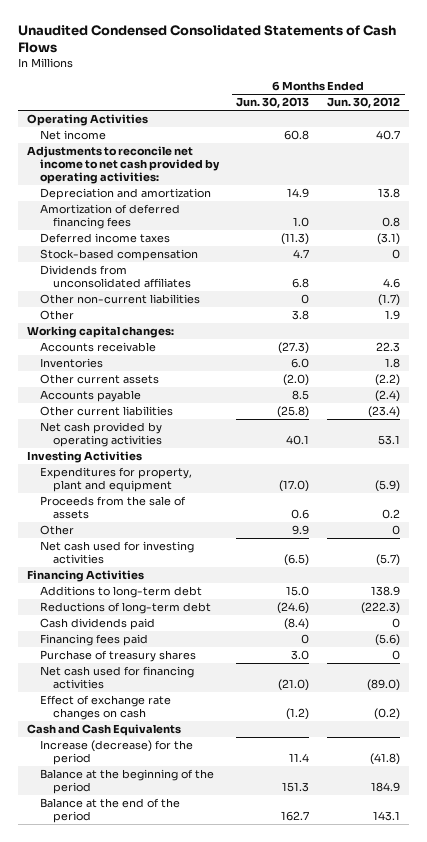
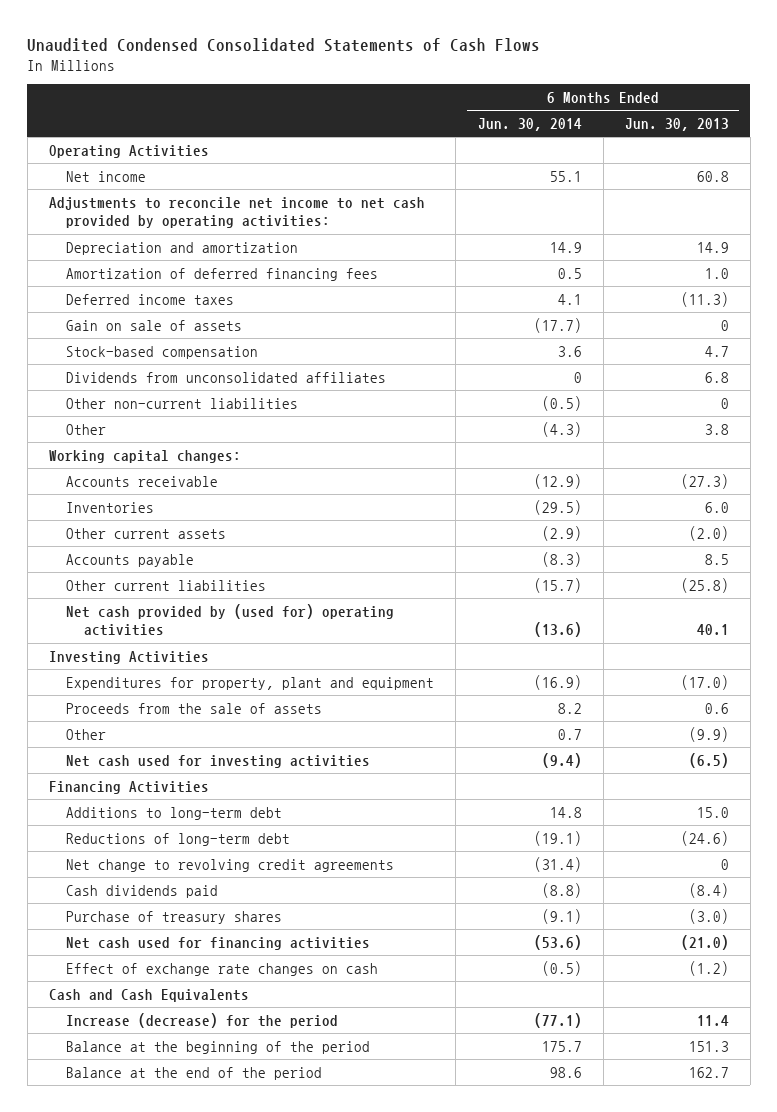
[327,97,401,109] Jun. 30, 2012 -> none
none -> [477,118,582,132] Jun. 30, 2014
none -> [66,319,243,331] Gain on sale of assets
[39,422,162,448] Net cash provided by operating activities -> [66,603,395,637] Net cash provided by (used for) operating activities
[292,525,310,536] 9.9 -> [688,726,729,742] (9.9)
none -> [66,858,395,872] Net change to revolving credit agreements
[39,634,148,647] Financing fees paid -> none
[291,650,310,661] 3.0 -> [688,908,729,924] (3.0)

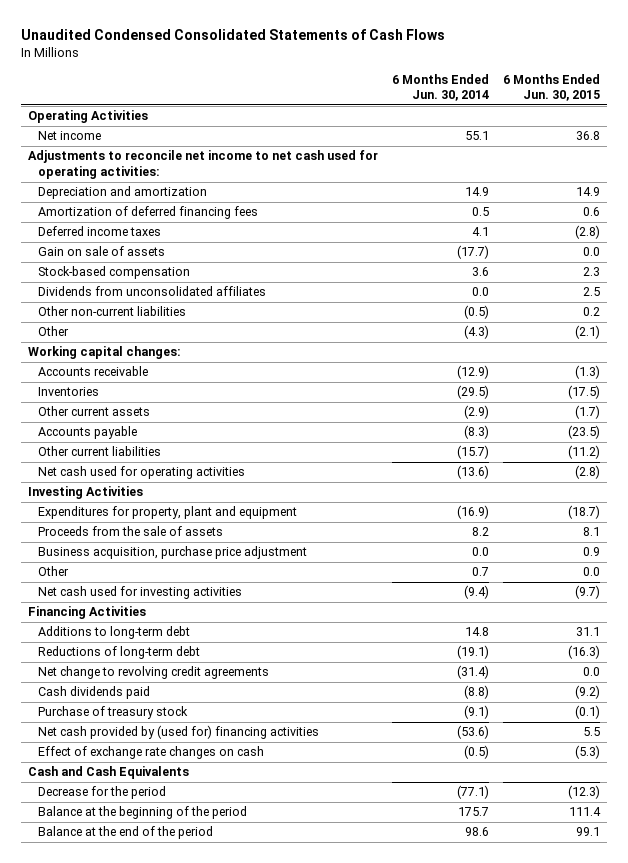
[624,118,729,132] Jun. 30, 2013 -> none
none -> [503,73,601,102] 6 Months Ended Jun. 30, 2015
[48,196,425,229] Adjustments to reconcile net income to net cash provided by operating activities: -> [28,150,379,179] Adjustments to reconcile net income to net cash used for operating activities:
[573,371,582,383] 0 -> [472,287,490,297] 0.0
[66,603,395,637] Net cash provided by (used for) operating activities -> [38,466,246,480] Net cash used for operating activities
none -> [38,546,308,560] Business acquisition, purchase price adjustment
[66,910,283,924] Purchase of treasury shares -> [38,706,189,720] Purchase of treasury stock
[66,936,371,950] Net cash used for financing activities -> [38,725,320,740] Net cash provided by (used for) financing activities
[66,1012,339,1028] Increase (decrease) for the period -> [38,786,167,800] Decrease for the period

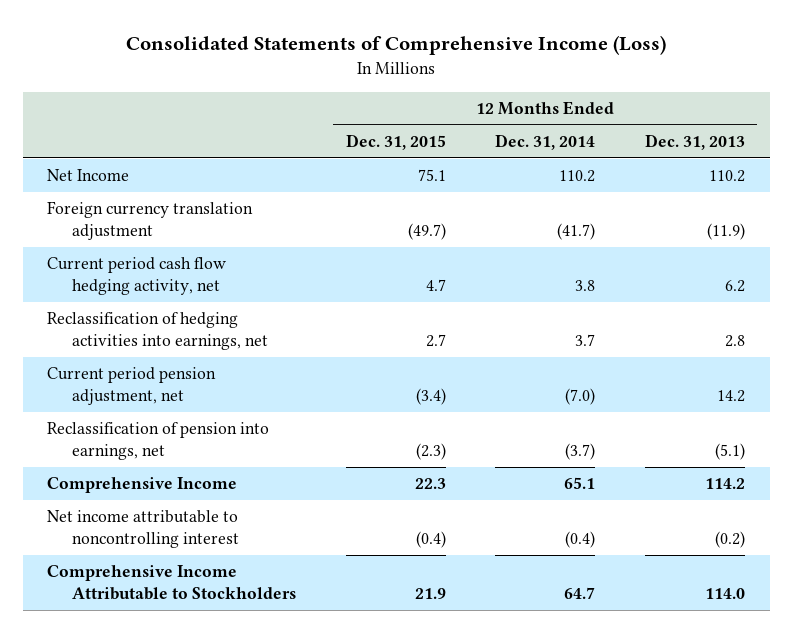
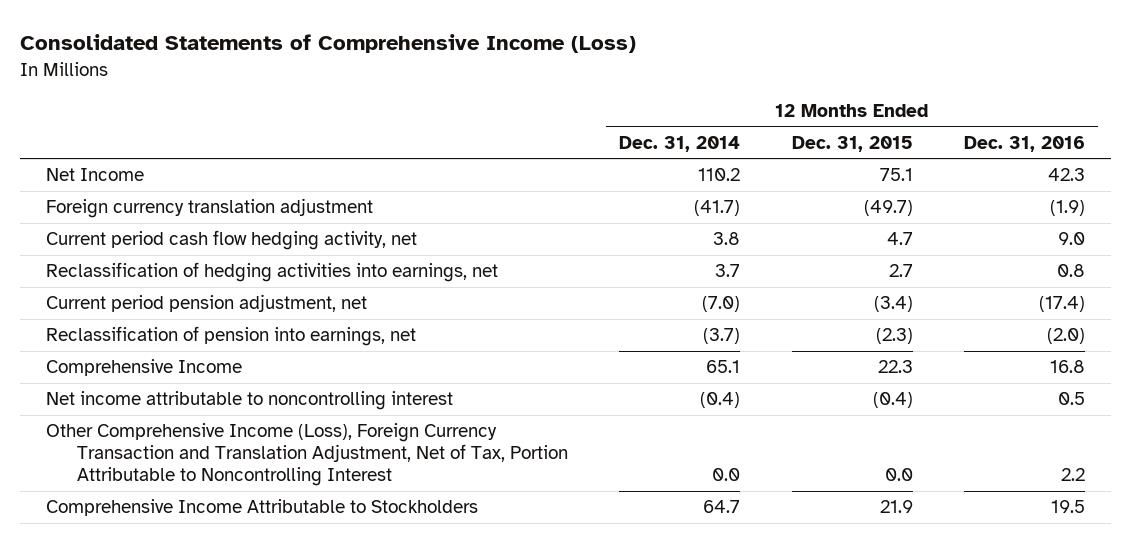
[644,133,745,150] Dec. 31, 2013 -> none
none -> [964,135,1086,152] Dec. 31, 2016
none -> [46,423,568,487] Other Comprehensive Income (Loss), Foreign Currency Transaction and Translation Adjustment, Net of Tax, Portion Attributable to Noncontrolling Interest

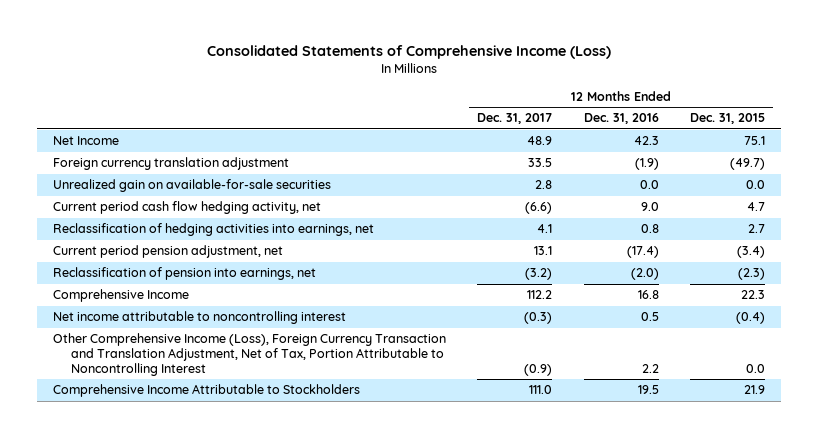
[619,135,741,152] Dec. 31, 2014 -> none
none -> [477,113,553,125] Dec. 31, 2017
none -> [52,179,331,193] Unrealized gain on available-for-sale securities

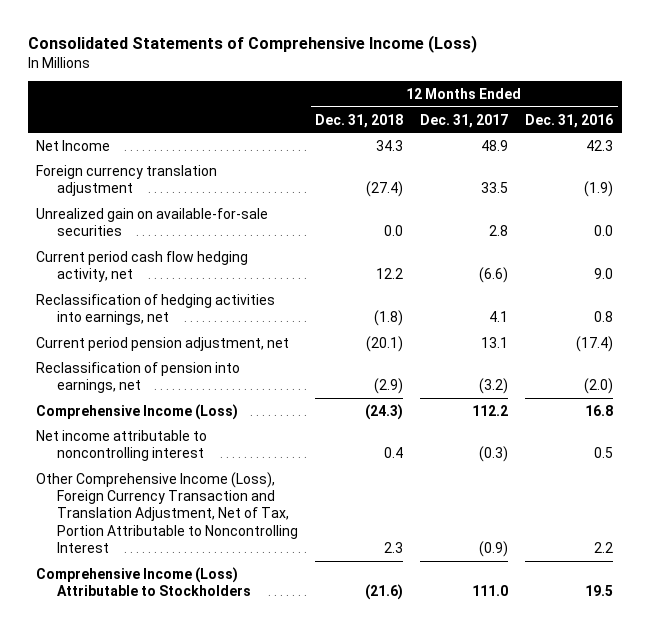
[689,113,765,125] Dec. 31, 2015 -> none
none -> [315,113,404,128] Dec. 31, 2018
[52,289,189,303] Comprehensive Income -> [36,403,239,420] Comprehensive Income (Loss)
[52,384,360,398] Comprehensive Income Attributable to Stockholders -> [36,566,252,596] Comprehensive Income (Loss) Attributable to Stockholders

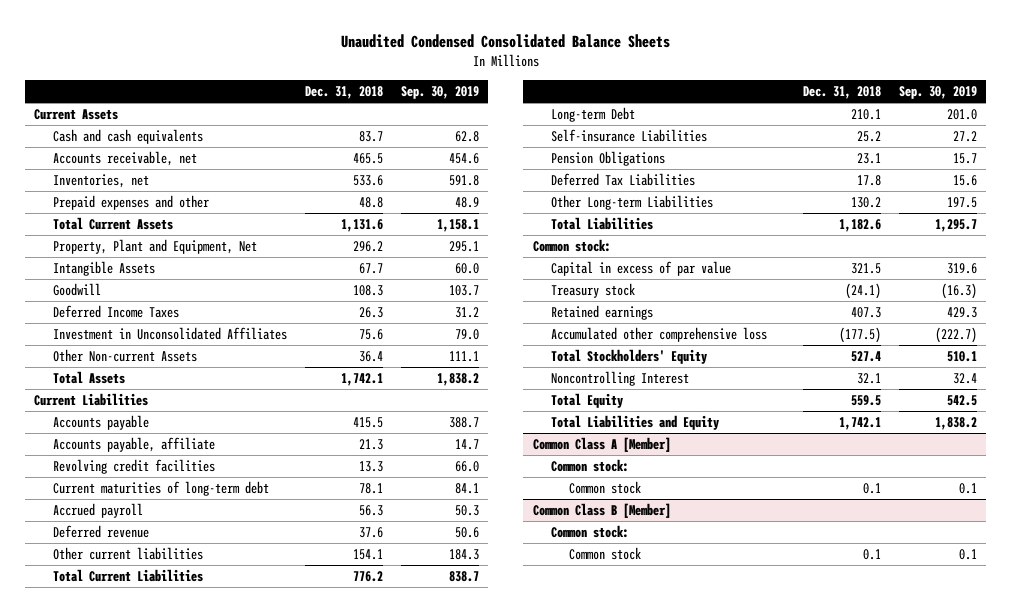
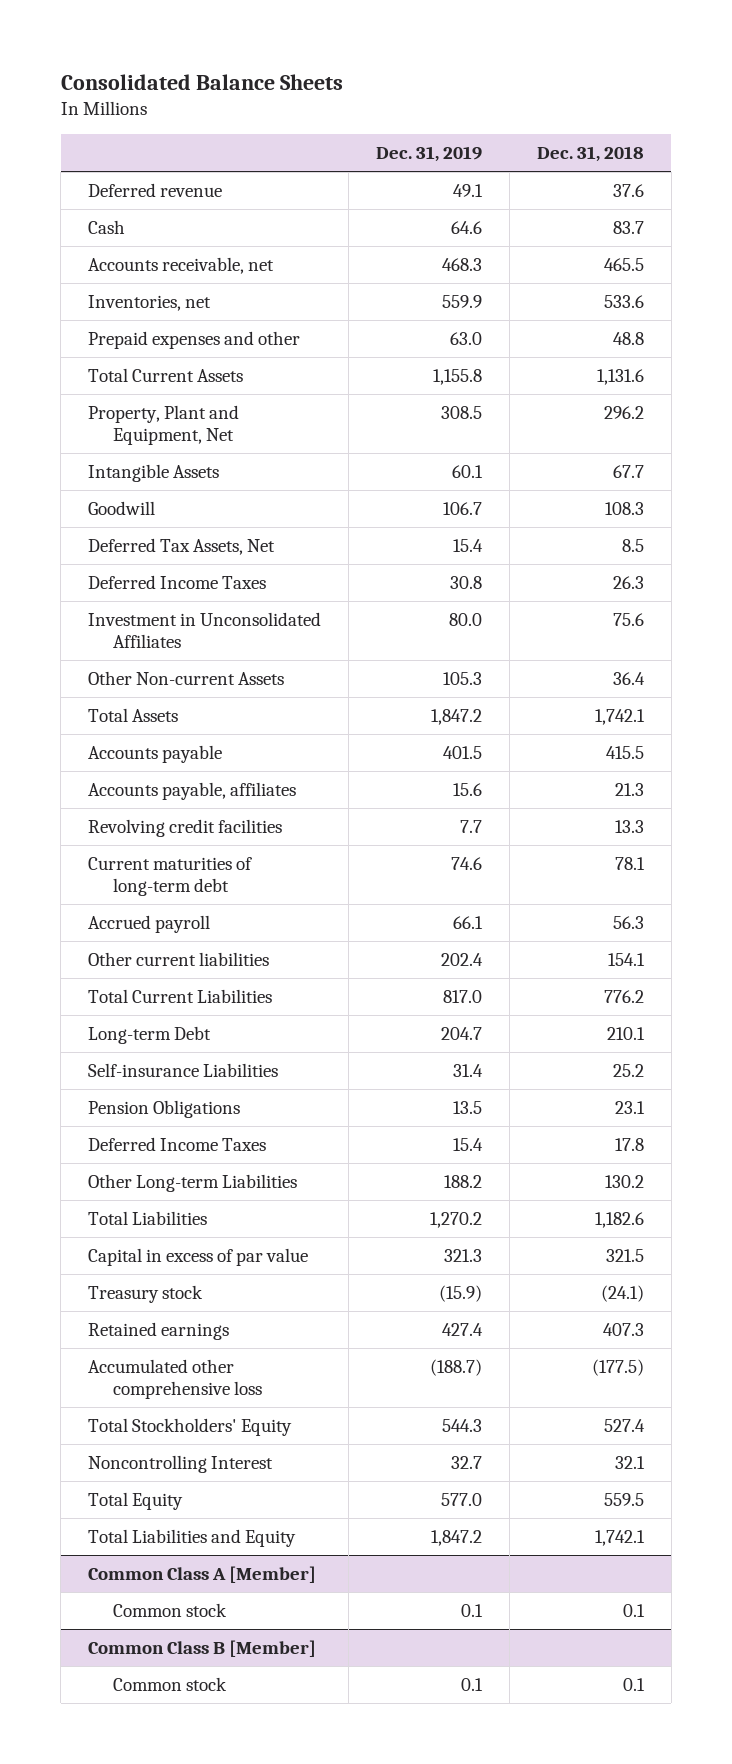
[340,34,670,49] Unaudited Condensed Consolidated Balance Sheets -> [60,74,343,91] Consolidated Balance Sheets
[401,86,480,100] Sep. 30, 2019 -> none
none -> [376,145,483,162] Dec. 31, 2019
[34,108,119,120] Current Assets -> none
[52,524,149,538] Deferred revenue -> [88,182,223,197] Deferred revenue
[52,128,203,144] Cash and cash equivalents -> [88,219,126,234] Cash
none -> [88,537,276,555] Deferred Tax Assets, Net
[34,392,149,406] Current Liabilities -> none
[52,436,215,452] Accounts payable, affiliate -> [88,781,297,800] Accounts payable, affiliates
[550,172,695,186] Deferred Tax Liabilities -> [88,1136,267,1151] Deferred Income Taxes
[532,238,611,252] Common stock: -> none
[550,458,629,472] Common stock: -> none
[550,524,629,538] Common stock: -> none

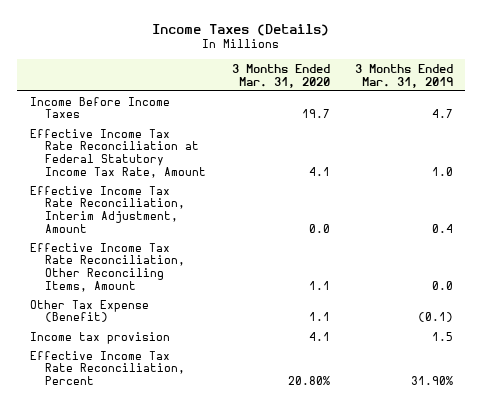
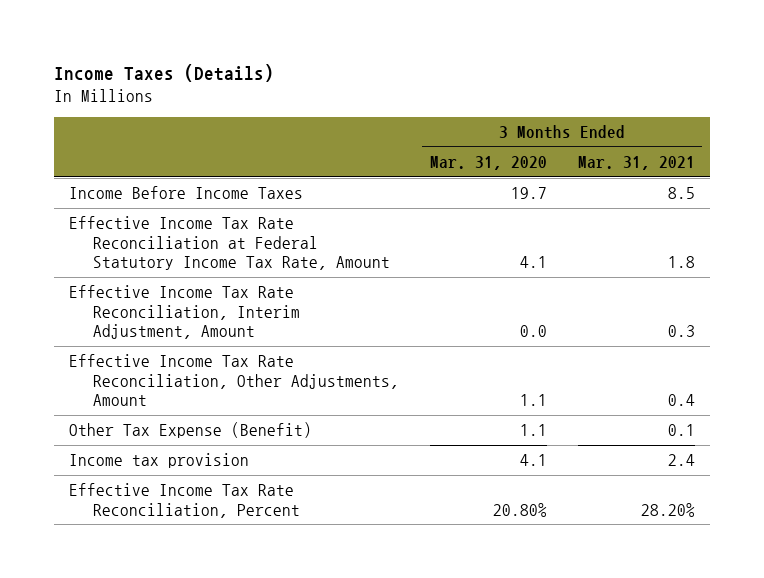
[354,63,453,88] 3 Months Ended Mar. 31, 2019 -> none
none -> [577,156,695,171] Mar. 31, 2021
[29,242,186,292] Effective Income Tax Rate Reconciliation, Other Reconciling Items, Amount -> [69,354,400,406] Effective Income Tax Rate Reconciliation, Other Adjustments, Amount

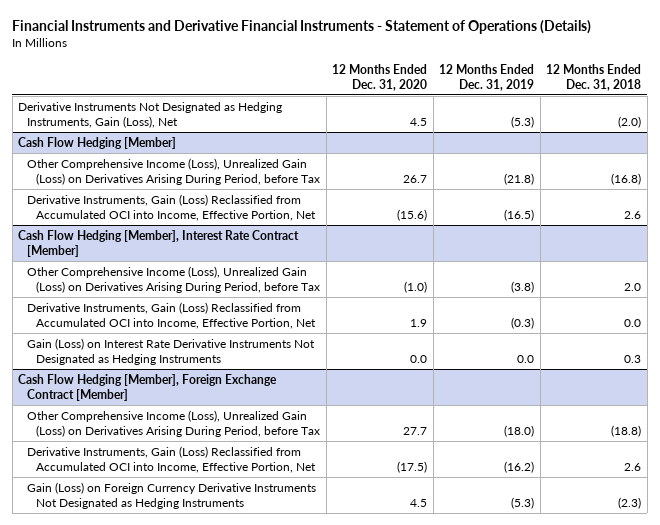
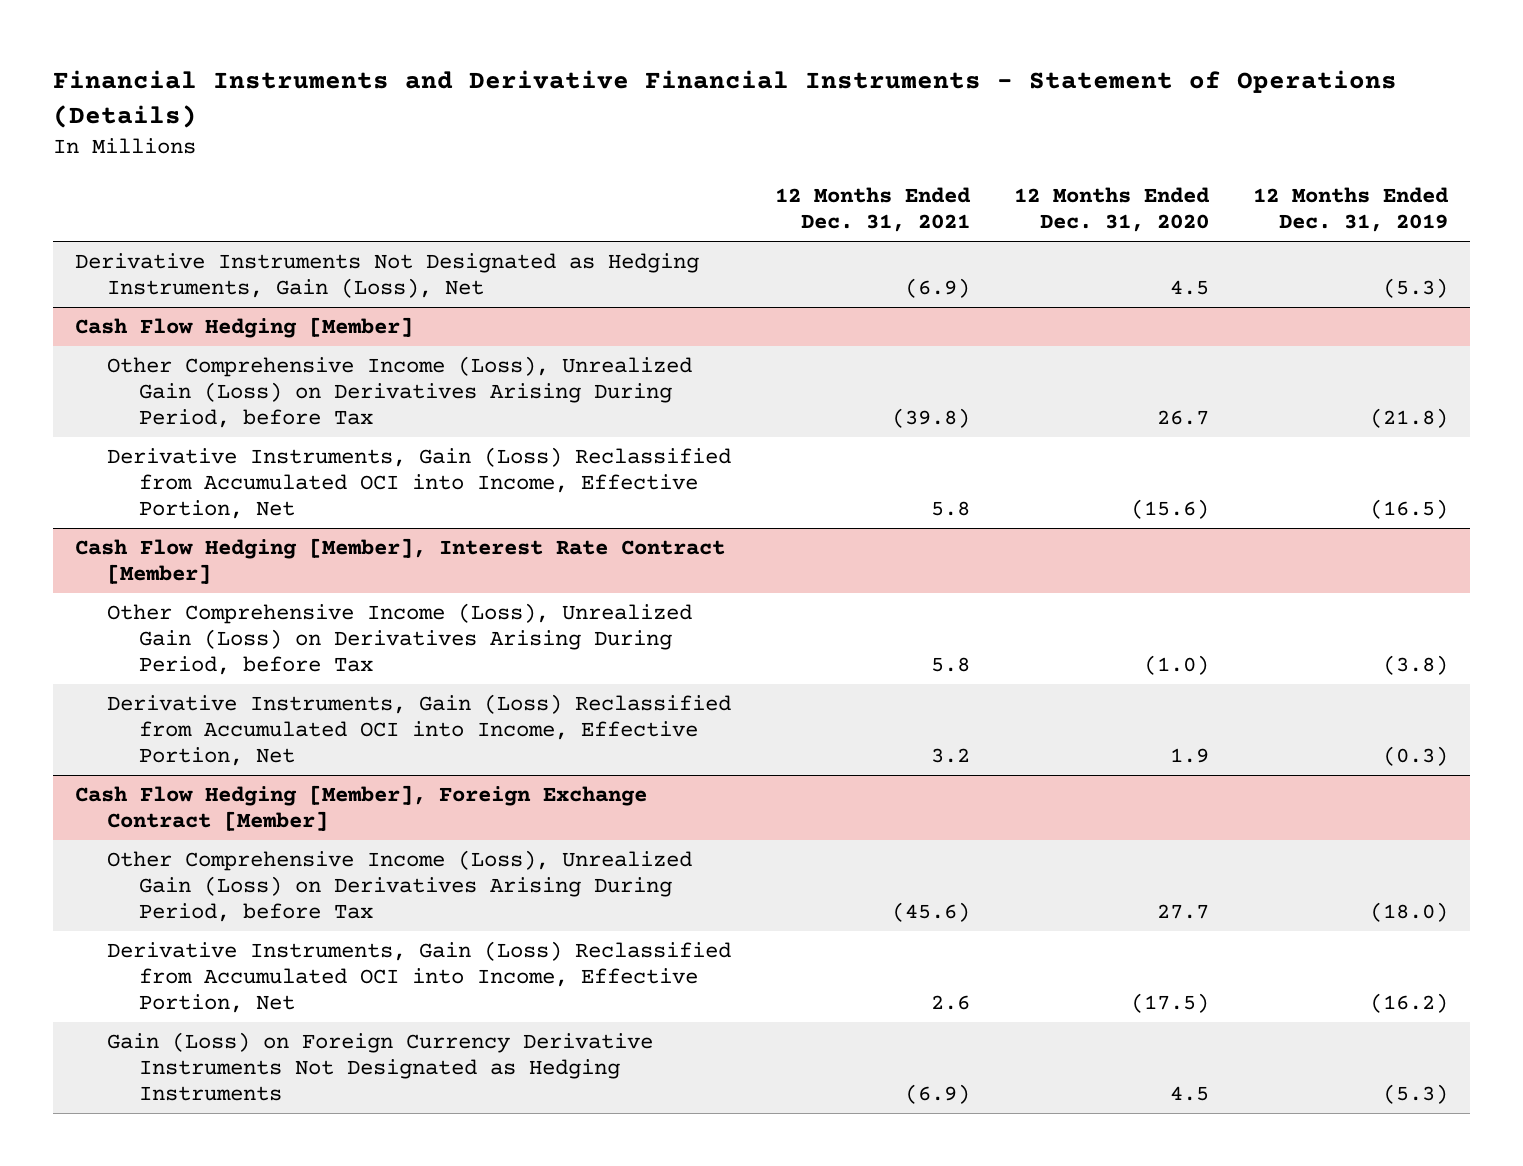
[546,63,642,91] 12 Months Ended Dec. 31, 2018 -> none
none -> [774,187,971,233] 12 Months Ended Dec. 31, 2021
[27,337,316,365] Gain (Loss) on Interest Rate Derivative Instruments Not Designated as Hedging Instruments -> none

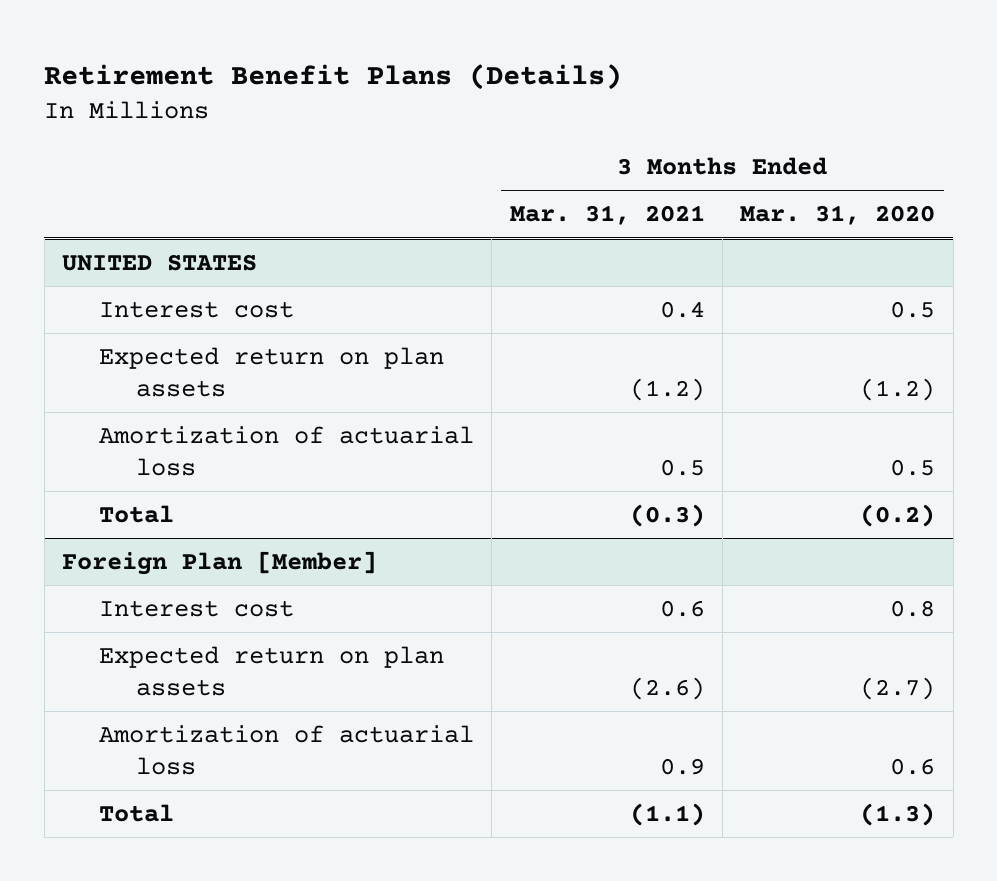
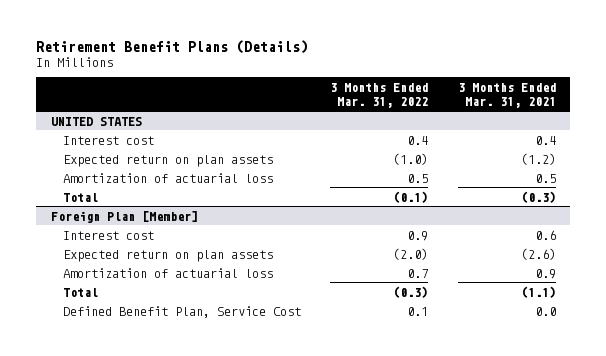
[740,205,936,226] Mar. 31, 2020 -> none
none -> [330,83,429,108] 3 Months Ended Mar. 31, 2022
none -> [63,305,302,318] Defined Benefit Plan, Service Cost

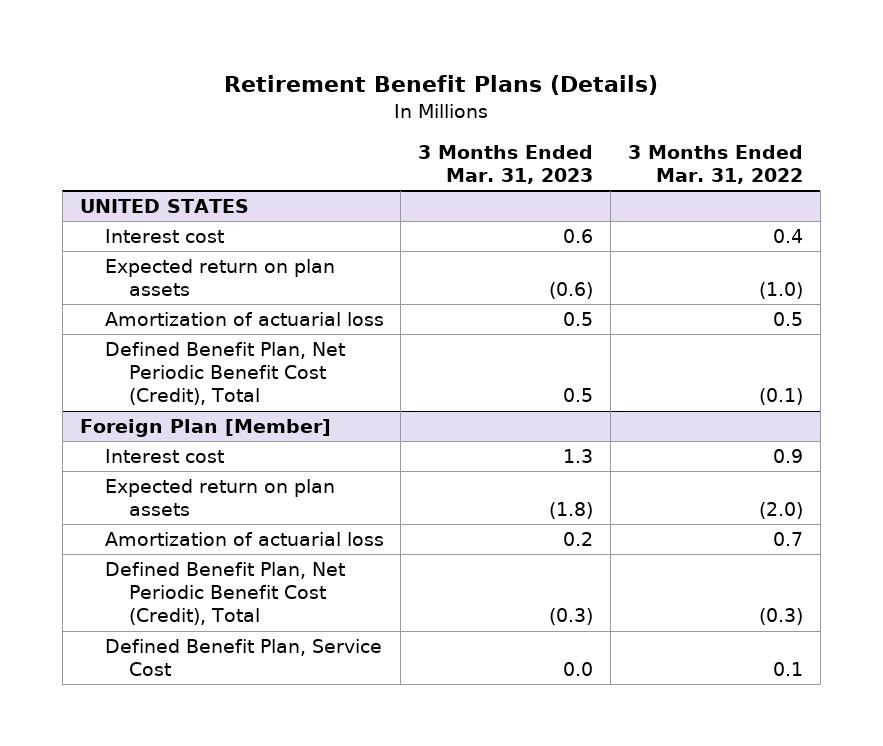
[457,83,556,108] 3 Months Ended Mar. 31, 2021 -> none
none -> [418,145,594,185] 3 Months Ended Mar. 31, 2023
[63,192,99,202] Total -> [104,342,345,406] Defined Benefit Plan, Net Periodic Benefit Cost (Credit), Total
[63,287,99,297] Total -> [104,562,345,626] Defined Benefit Plan, Net Periodic Benefit Cost (Credit), Total

